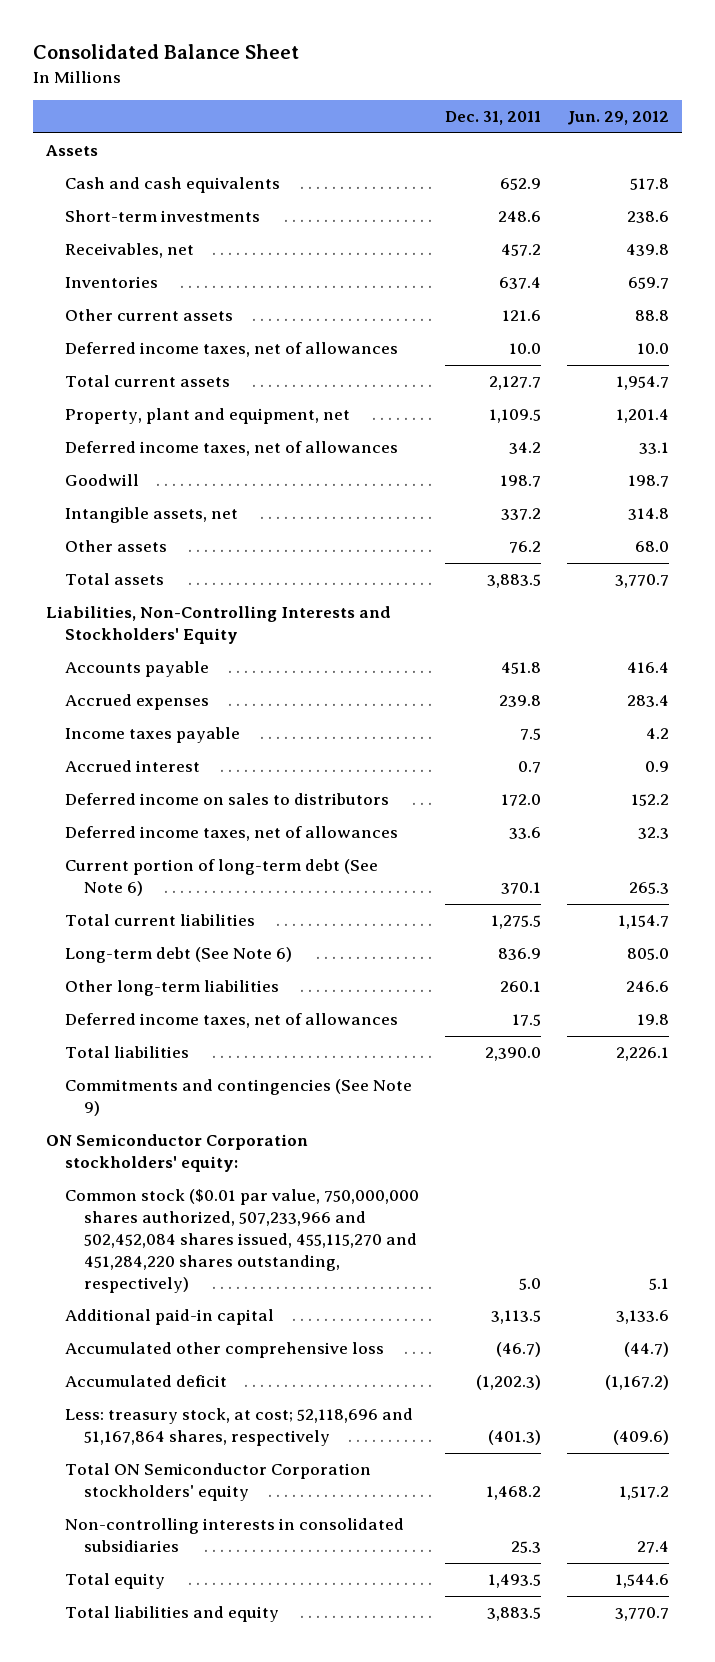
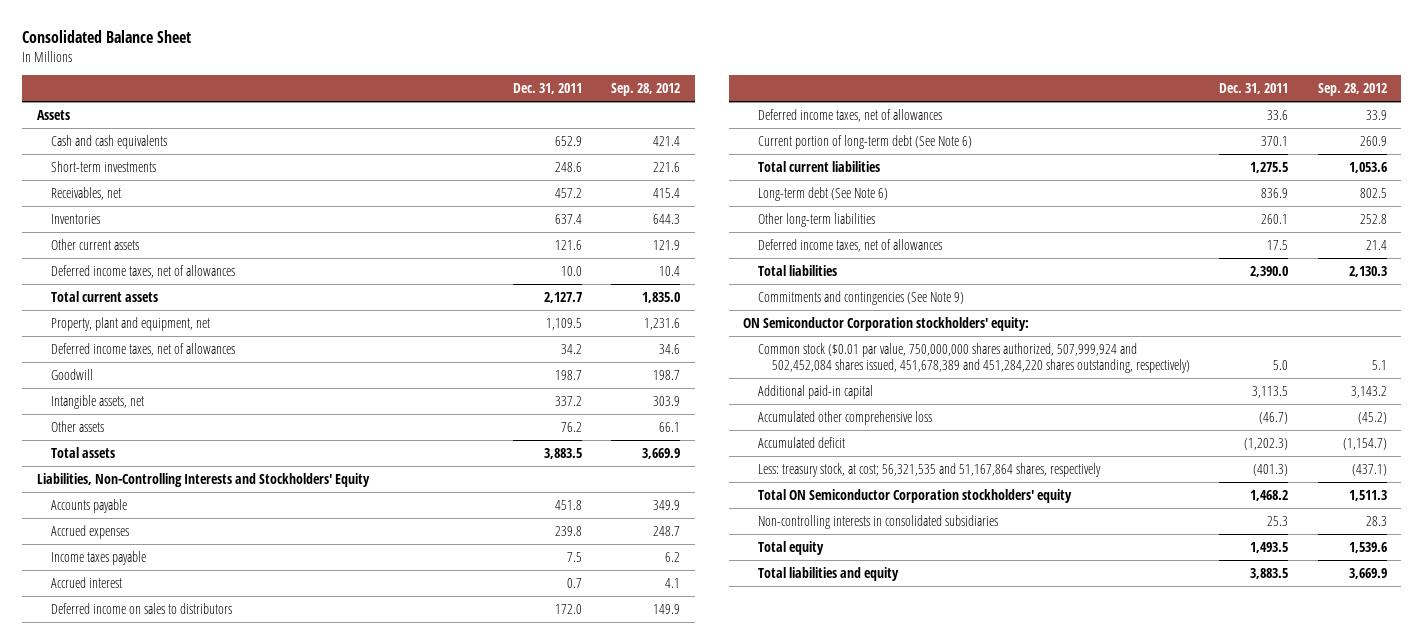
[567,111,670,126] Jun. 29, 2012 -> none
none -> [611,83,681,97] Sep. 28, 2012
[65,1189,420,1294] Common stock ($0.01 par value, 750,000,000 shares authorized, 507,233,966 and 502,452,084 shares issued, 455,115,270 and 451,284,220 shares outstanding, respectively) -> [757,342,1190,374] Common stock ($0.01 par value, 750,000,000 shares authorized, 507,999,924 and 502,452,084 shares issued, 451,678,389 and 451,284,220 shares outstanding, respectively)
[65,1408,414,1447] Less: treasury stock, at cost; 52,118,696 and 51,167,864 shares, respectively -> [757,462,1101,477] Less: treasury stock, at cost; 56,321,535 and 51,167,864 shares, respectively

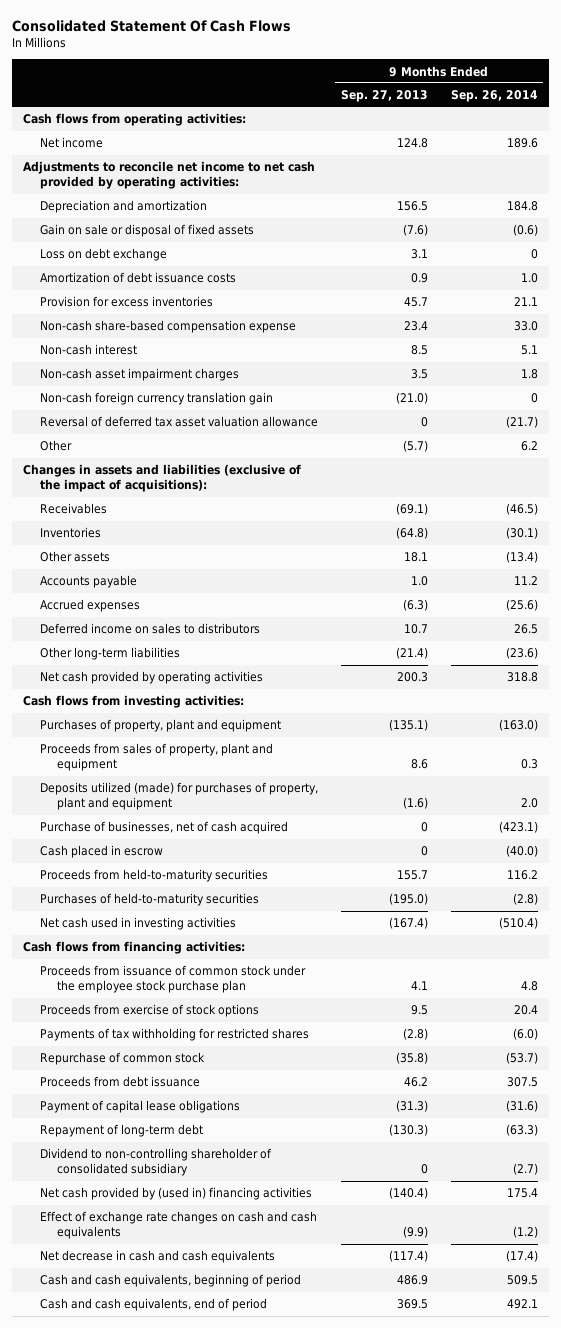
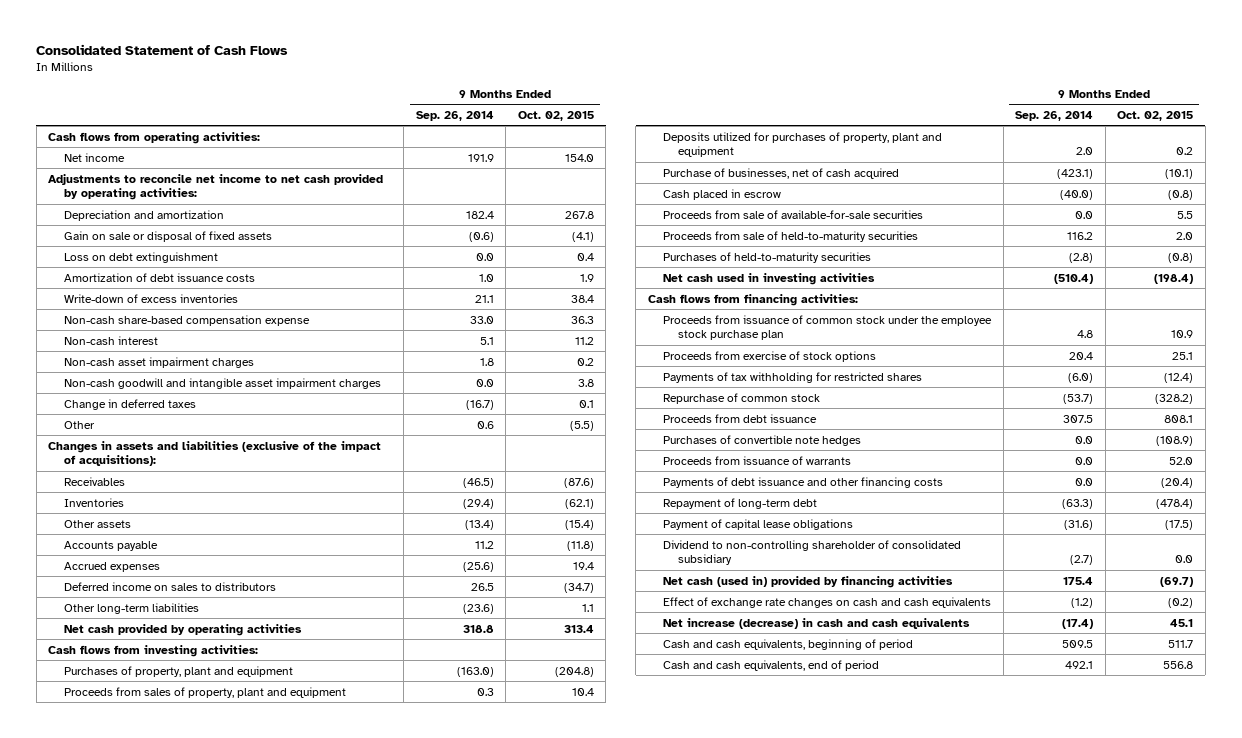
[11,19,291,32] Consolidated Statement Of Cash Flows -> [36,43,289,55] Consolidated Statement of Cash Flows
[340,90,428,103] Sep. 27, 2013 -> none
none -> [517,110,594,121] Oct. 02, 2015
[506,138,538,149] 189.6 -> [467,153,494,162] 191.9
[506,201,538,212] 184.8 -> [465,210,494,219] 182.4
[40,248,168,262] Loss on debt exchange -> [63,251,218,263] Loss on debt extinguishment
[530,249,538,260] 0 -> [475,252,494,261] 0.0
[40,296,214,308] Provision for excess inventories -> [63,293,238,303] Write-down of excess inventories
[40,392,274,406] Non-cash foreign currency translation gain -> none
[40,416,319,428] Reversal of deferred tax asset valuation allowance -> none
none -> [63,377,381,389] Non-cash goodwill and intangible asset impairment charges
none -> [63,398,196,410] Change in deferred taxes
[520,441,538,452] 6.2 -> [476,420,494,429] 0.6
[505,527,538,540] (30.1) -> [462,498,494,509] (29.4)
[40,782,319,811] Deposits utilized (made) for purchases of property, plant and equipment -> [663,131,943,158] Deposits utilized for purchases of property, plant and equipment
none -> [663,209,924,219] Proceeds from sale of available-for-sale securities
[40,869,269,883] Proceeds from held-to-maturity securities -> [663,230,919,242] Proceeds from sale of held-to-maturity securities
none -> [663,434,862,446] Purchases of convertible note hedges
none -> [663,455,852,465] Proceeds from issuance of warrants
none -> [663,476,944,488] Payments of debt issuance and other financing costs
[40,1100,241,1114] Payment of capital lease obligations -> [663,518,854,530] Payment of capital lease obligations
[40,1187,313,1201] Net cash provided by (used in) financing activities -> [663,575,954,588] Net cash (used in) provided by financing activities
[40,1250,276,1264] Net decrease in cash and cash equivalents -> [663,617,971,629] Net increase (decrease) in cash and cash equivalents

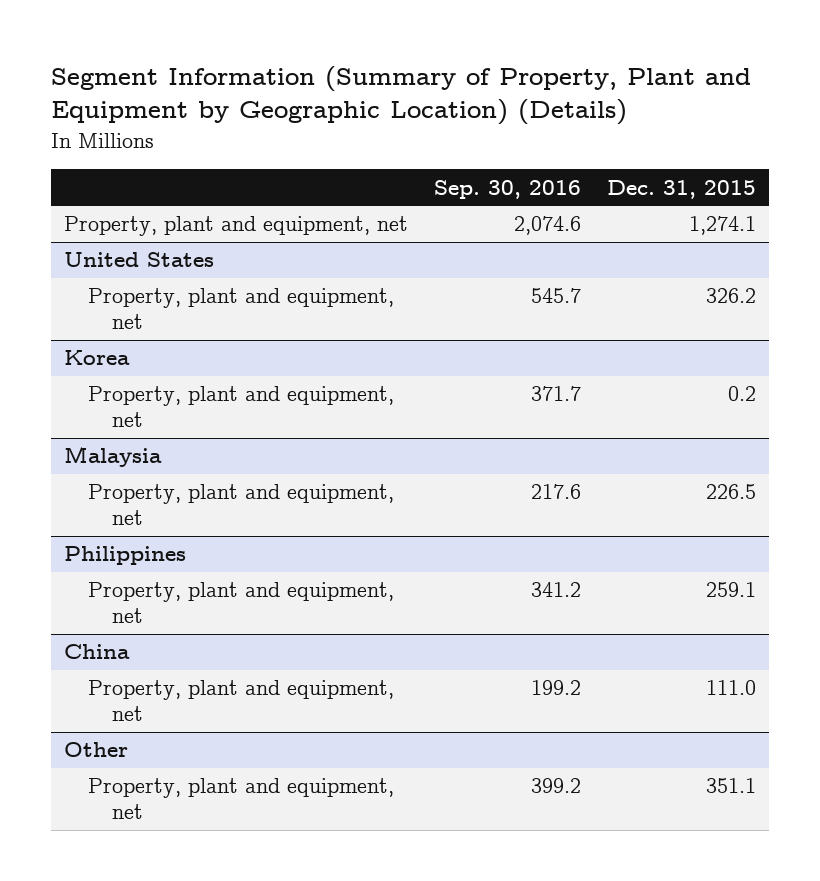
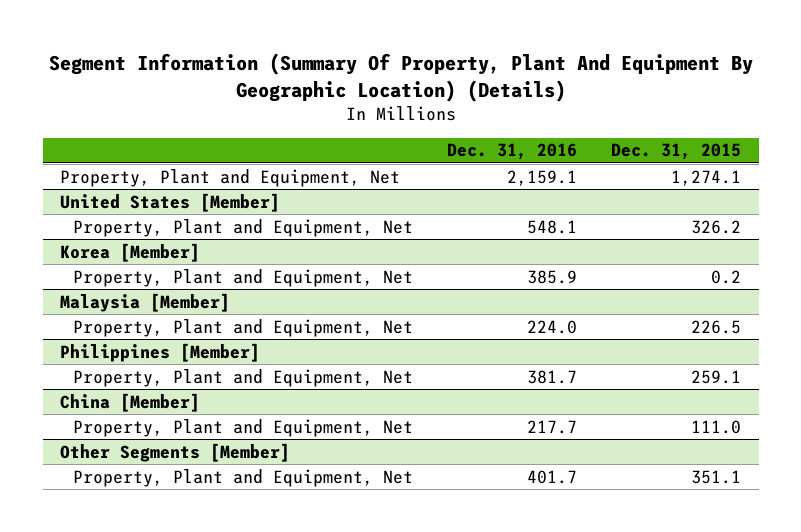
[51,65,752,126] Segment Information (Summary of Property, Plant and Equipment by Geographic Location) (Details) -> [48,52,753,102] Segment Information (Summary Of Property, Plant And Equipment By Geographic Location) (Details)
[434,179,582,199] Sep. 30, 2016 -> none
none -> [446,143,577,161] Dec. 31, 2016
[64,742,129,758] Other -> none
[64,216,409,237] Property, plant and equipment, net -> [59,168,400,187] Property, Plant and Equipment, Net
[64,252,215,268] United States -> [59,192,280,212] United States [Member]
[88,288,395,330] Property, plant and equipment, net -> [72,218,413,237] Property, Plant and Equipment, Net
[64,350,131,366] Korea -> [59,242,200,262] Korea [Member]
[88,386,395,428] Property, plant and equipment, net -> [72,268,413,287] Property, Plant and Equipment, Net
[64,446,163,468] Malaysia -> [59,292,230,312] Malaysia [Member]
[88,484,395,526] Property, plant and equipment, net -> [72,318,413,337] Property, Plant and Equipment, Net
[64,546,187,566] Philippines -> [59,342,260,362] Philippines [Member]
[88,582,395,624] Property, plant and equipment, net -> [72,368,413,387] Property, Plant and Equipment, Net
[64,644,131,660] China -> [59,392,200,412] China [Member]
[88,680,395,722] Property, plant and equipment, net -> [72,418,413,437] Property, Plant and Equipment, Net
none -> [59,442,290,462] Other Segments [Member]
[88,778,395,820] Property, plant and equipment, net -> [72,468,413,487] Property, Plant and Equipment, Net

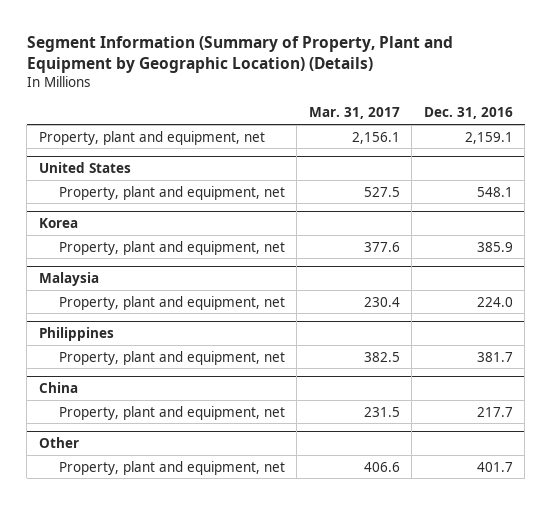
[48,52,753,102] Segment Information (Summary Of Property, Plant And Equipment By Geographic Location) (Details) -> [26,35,453,73] Segment Information (Summary of Property, Plant and Equipment by Geographic Location) (Details)
[611,143,742,161] Dec. 31, 2015 -> none
none -> [308,107,400,120] Mar. 31, 2017
[59,442,290,462] Other Segments [Member] -> none
[59,168,400,187] Property, Plant and Equipment, Net -> [38,130,265,145] Property, plant and equipment, net
[59,192,280,212] United States [Member] -> [38,162,131,174] United States
[72,218,413,237] Property, Plant and Equipment, Net -> [58,185,285,200] Property, plant and equipment, net
[59,242,200,262] Korea [Member] -> [38,218,78,229] Korea
[72,268,413,287] Property, Plant and Equipment, Net -> [58,240,285,255] Property, plant and equipment, net
[59,292,230,312] Malaysia [Member] -> [38,272,99,287] Malaysia
[72,318,413,337] Property, Plant and Equipment, Net -> [58,295,285,310] Property, plant and equipment, net
[59,342,260,362] Philippines [Member] -> [38,327,114,342] Philippines
[72,368,413,387] Property, Plant and Equipment, Net -> [58,350,285,365] Property, plant and equipment, net
[59,392,200,412] China [Member] -> [38,382,78,394] China
[72,418,413,437] Property, Plant and Equipment, Net -> [58,405,285,420] Property, plant and equipment, net
none -> [38,437,79,449] Other
[72,468,413,487] Property, Plant and Equipment, Net -> [58,460,285,475] Property, plant and equipment, net

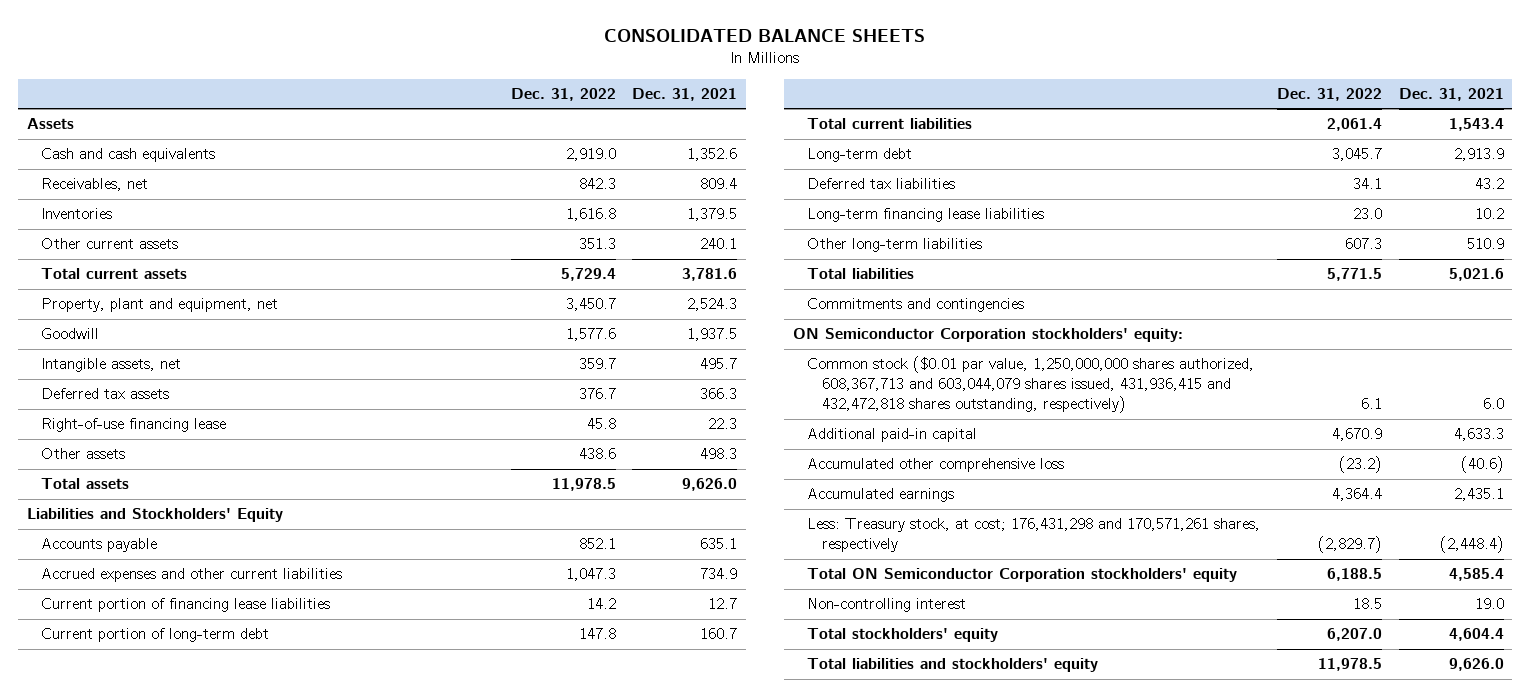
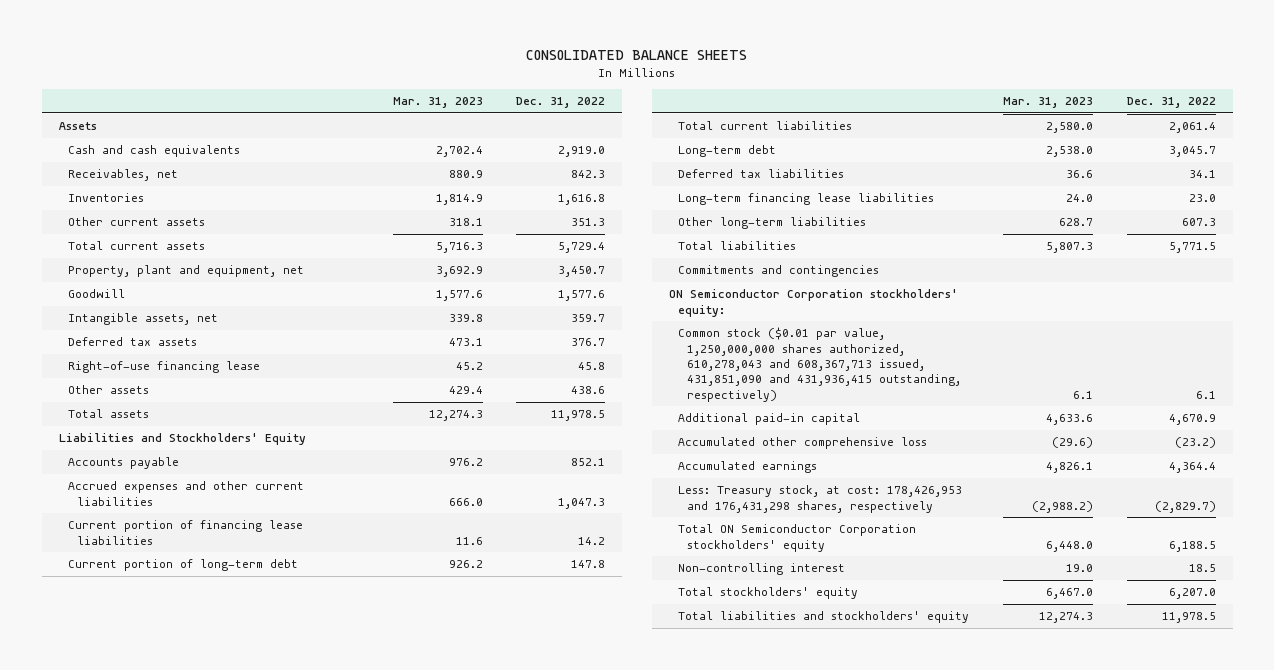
[632,87,738,101] Dec. 31, 2021 -> none
none -> [392,96,483,108] Mar. 31, 2023
[807,356,1255,414] Common stock ($0.01 par value, 1,250,000,000 shares authorized, 608,367,713 and 603,044,079 shares issued, 431,936,415 and 432,472,818 shares outstanding, respectively) -> [678,327,962,402] Common stock ($0.01 par value, 1,250,000,000 shares authorized, 610,278,043 and 608,367,713 issued, 431,851,090 and 431,936,415 outstanding, respectively)
[807,518,1261,553] Less: Treasury stock, at cost; 176,431,298 and 170,571,261 shares, respectively -> [678,485,963,513] Less: Treasury stock, at cost: 178,426,953 and 176,431,298 shares, respectively

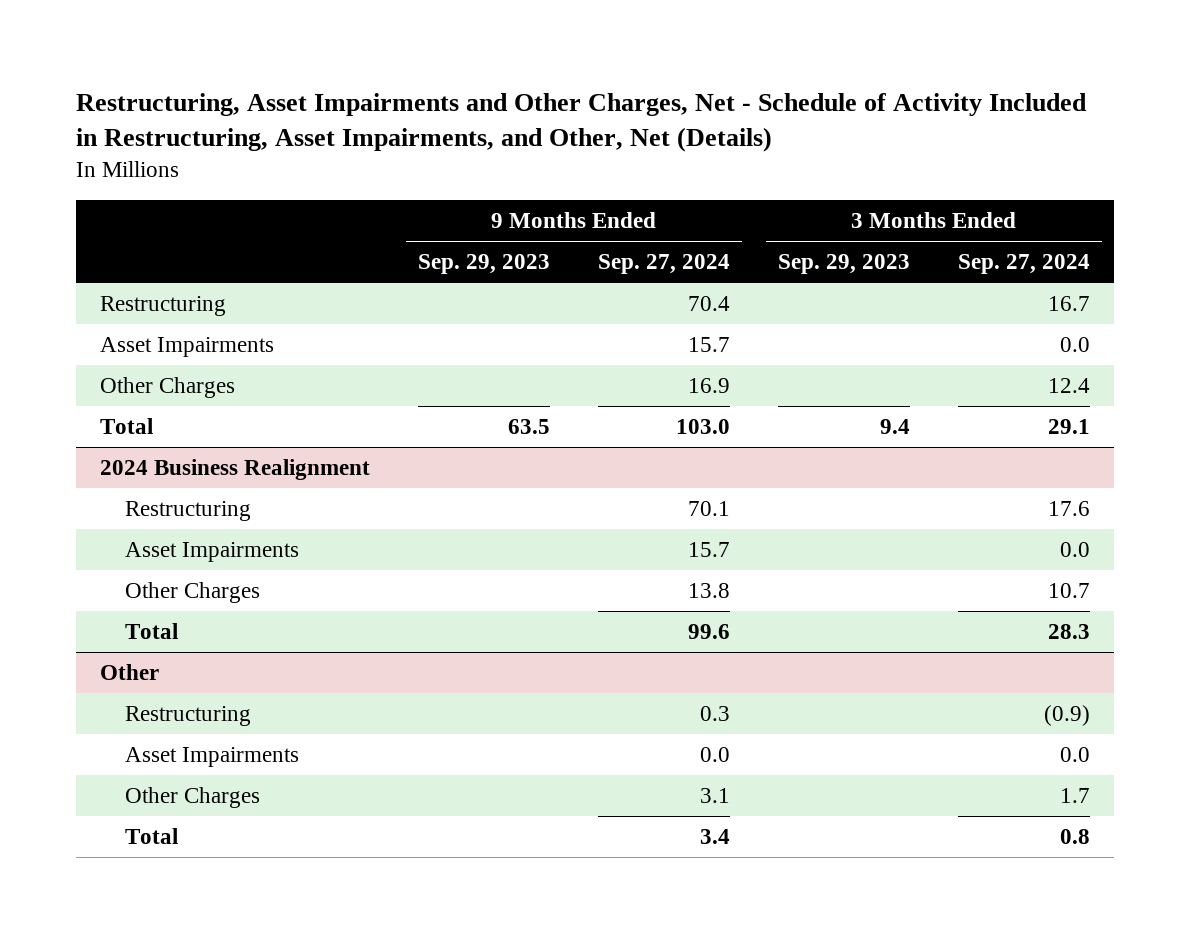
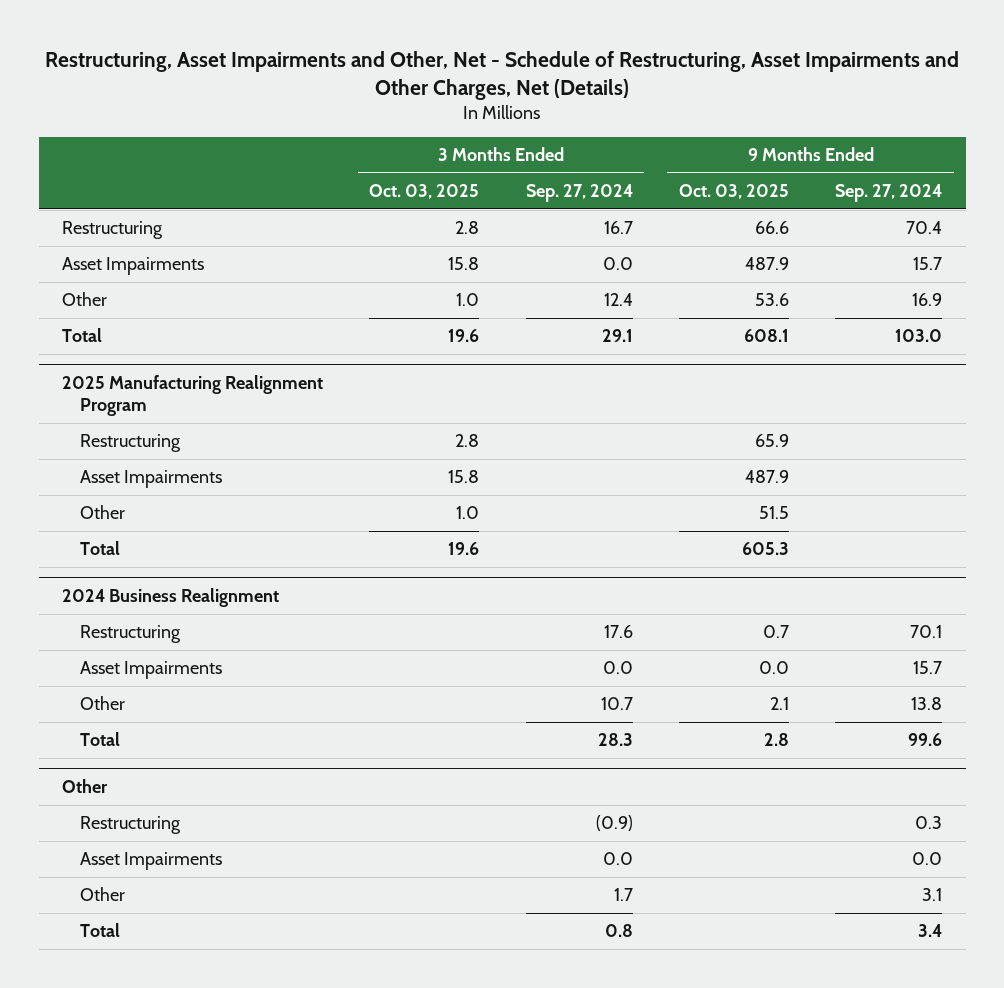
[75,92,1087,153] Restructuring, Asset Impairments and Other Charges, Net - Schedule of Activity Included in Restructuring, Asset Impairments, and Other, Net (Details) -> [45,50,960,100] Restructuring, Asset Impairments and Other, Net - Schedule of Restructuring, Asset Impairments and Other Charges, Net (Details)
[417,254,550,275] Sep. 29, 2023 -> none
[777,254,910,275] Sep. 29, 2023 -> none
none -> [369,183,480,199] Oct. 03, 2025
none -> [679,183,790,199] Oct. 03, 2025
[99,377,235,399] Other Charges -> [61,292,107,307] Other
none -> [61,375,323,417] 2025 Manufacturing Realignment Program
none -> [79,434,181,453] Restructuring
none -> [79,470,222,489] Asset Impairments
none -> [79,505,125,520] Other
none -> [79,541,120,556] Total
[124,582,260,604] Other Charges -> [79,696,125,711] Other
[124,787,260,809] Other Charges -> [79,887,125,902] Other

